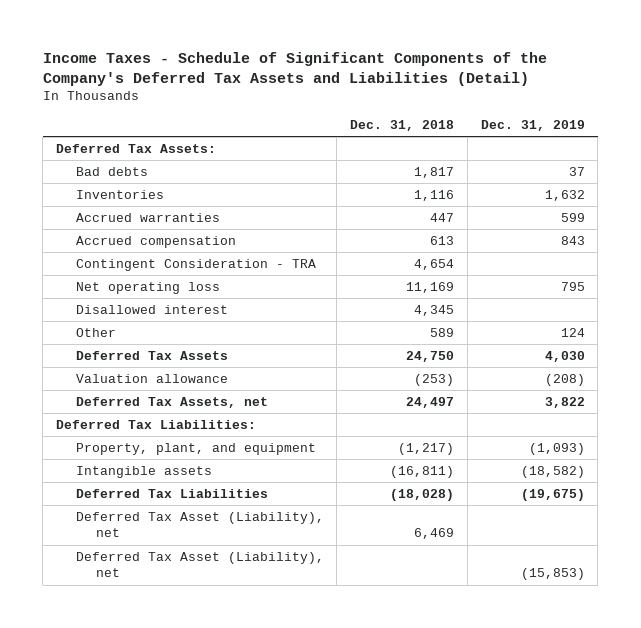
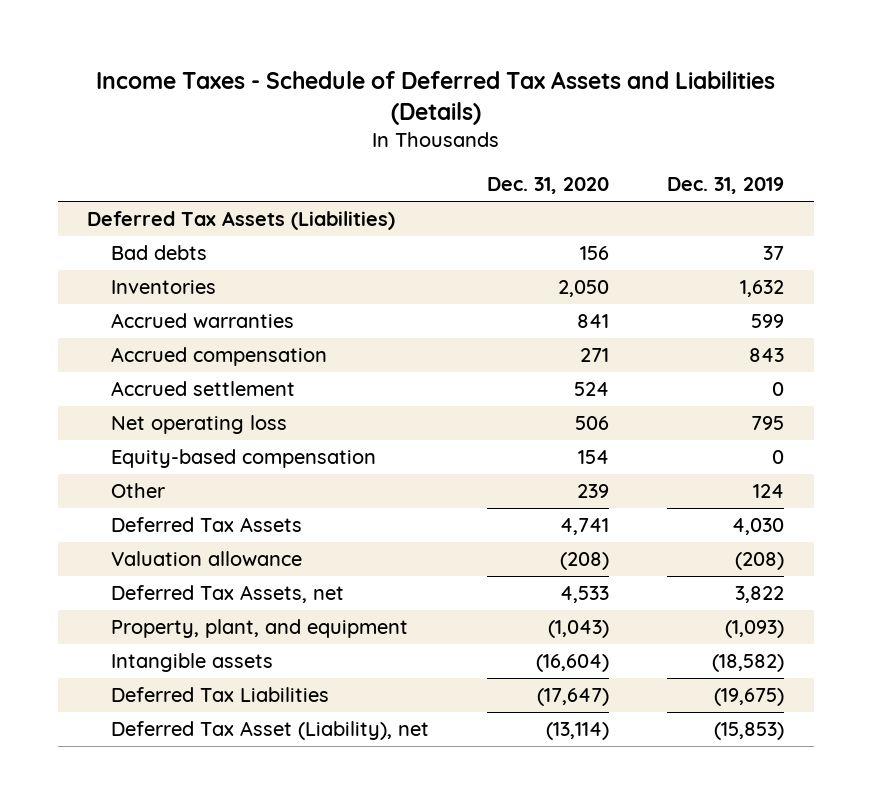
[42,51,547,86] Income Taxes - Schedule of Significant Components of the Company's Deferred Tax Assets and Liabilities (Detail) -> [95,70,775,126] Income Taxes - Schedule of Deferred Tax Assets and Liabilities (Details)
[350,119,455,131] Dec. 31, 2018 -> none
none -> [486,177,609,195] Dec. 31, 2020
[55,143,216,153] Deferred Tax Assets: -> [87,211,396,231] Deferred Tax Assets (Liabilities)
[75,258,316,271] Contingent Consideration - TRA -> none
none -> [110,381,295,397] Accrued settlement
[75,304,228,314] Disallowed interest -> none
none -> [110,449,376,469] Equity-based compensation
[55,419,256,429] Deferred Tax Liabilities: -> none
[75,511,324,538] Deferred Tax Asset (Liability), net -> none

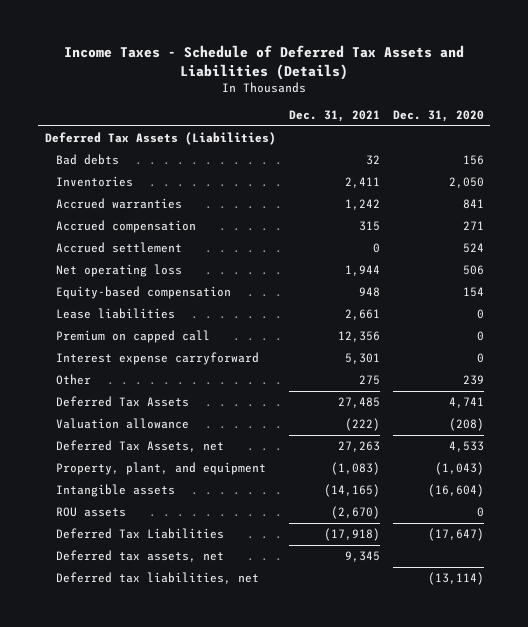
[667,177,785,195] Dec. 31, 2019 -> none
none -> [288,110,380,123] Dec. 31, 2021
none -> [55,308,175,320] Lease liabilities
none -> [55,330,210,344] Premium on capped call
none -> [55,352,259,366] Interest expense carryforward
none -> [55,507,126,518] ROU assets
none -> [55,550,224,563] Deferred tax assets, net
[110,721,429,741] Deferred Tax Asset (Liability), net -> [55,572,259,585] Deferred tax liabilities, net

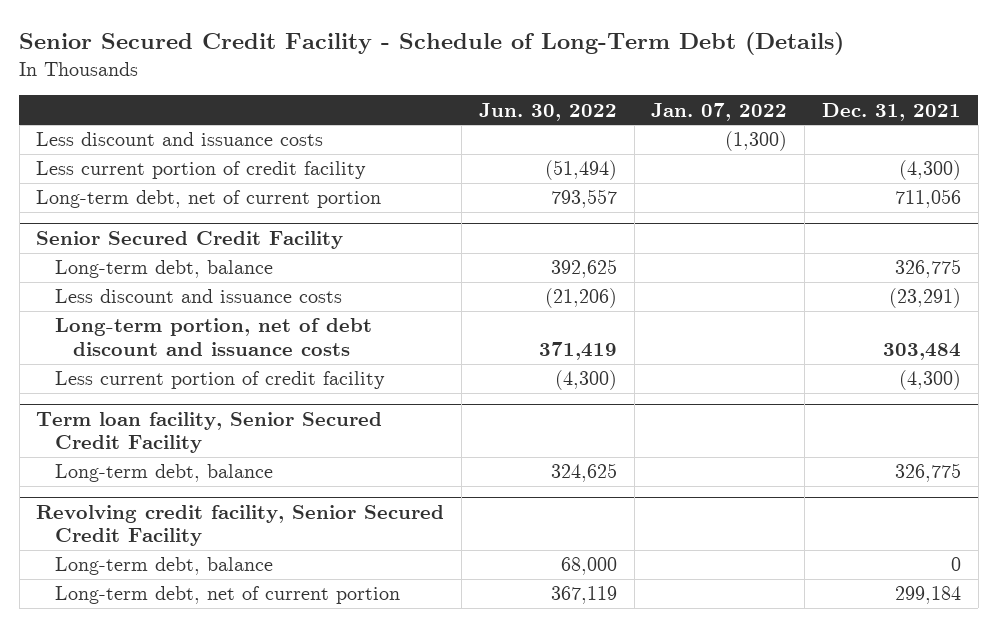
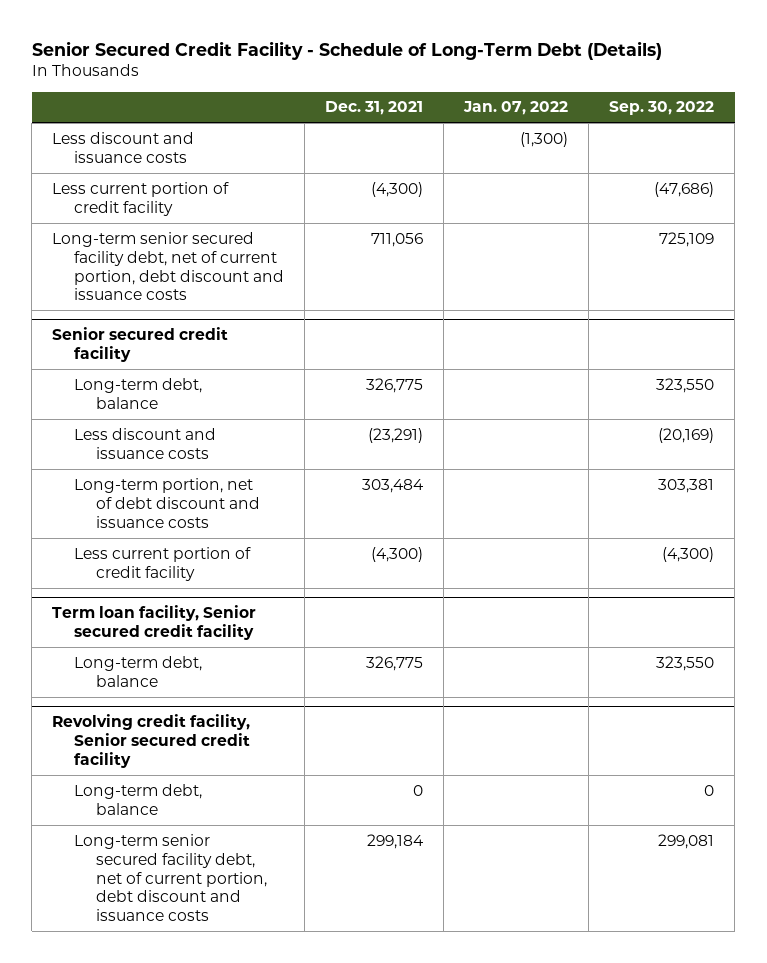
[478,102,617,121] Jun. 30, 2022 -> none
none -> [609,101,715,116] Sep. 30, 2022
[36,190,382,209] Long-term debt, net of current portion -> [52,231,285,301] Long-term senior secured facility debt, net of current portion, debt discount and issuance costs
[36,231,344,250] Senior Secured Credit Facility -> [52,327,229,363] Senior secured credit facility
[36,412,383,454] Term loan facility, Senior Secured Credit Facility -> [52,605,257,641] Term loan facility, Senior secured credit facility
[36,505,445,547] Revolving credit facility, Senior Secured Credit Facility -> [52,714,251,769] Revolving credit facility, Senior secured credit facility
[54,586,400,605] Long-term debt, net of current portion -> [74,833,268,922] Long-term senior secured facility debt, net of current portion, debt discount and issuance costs

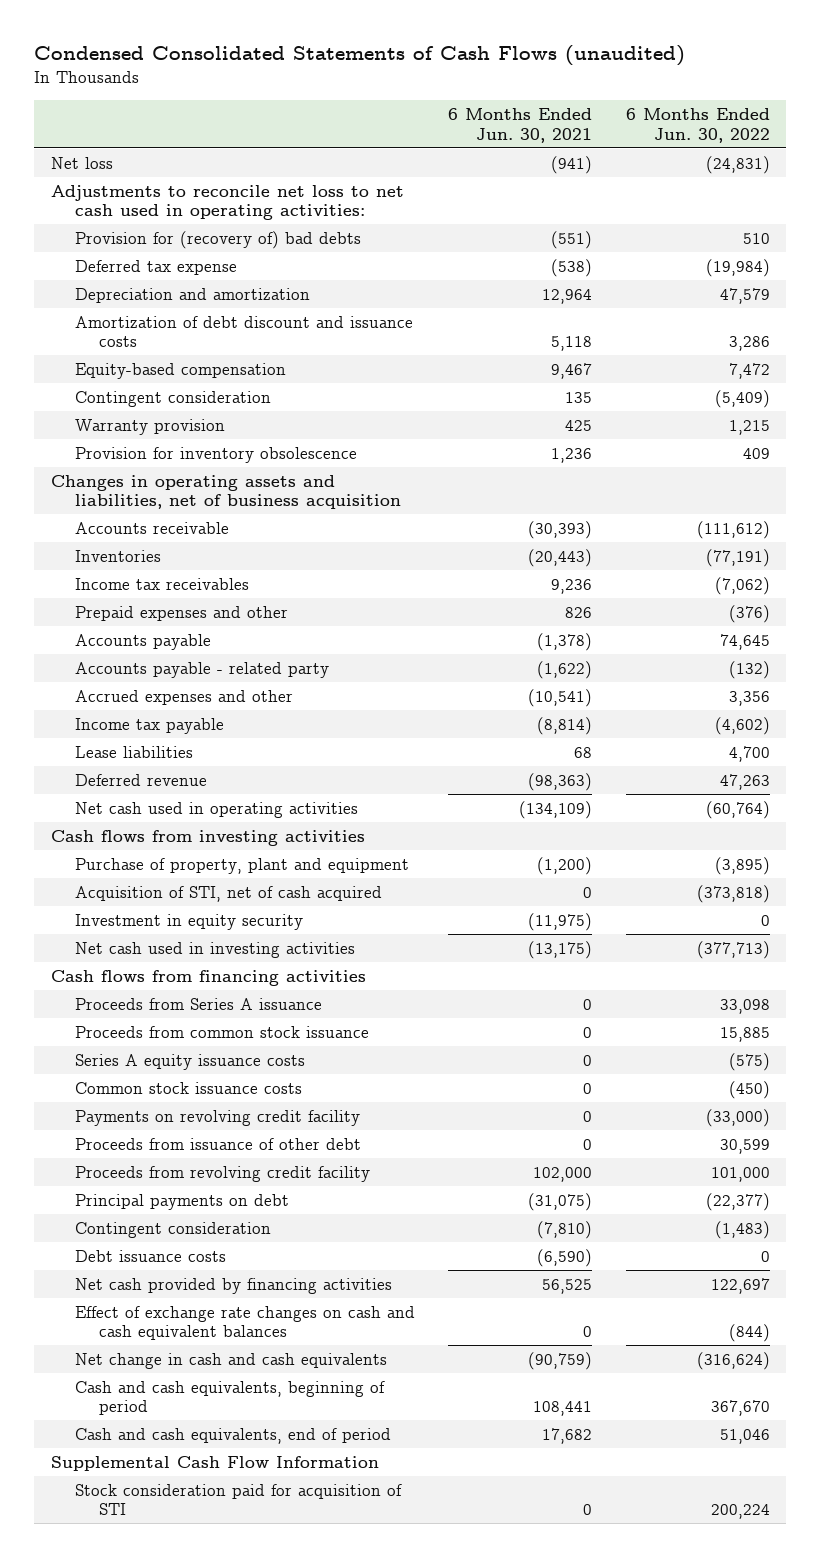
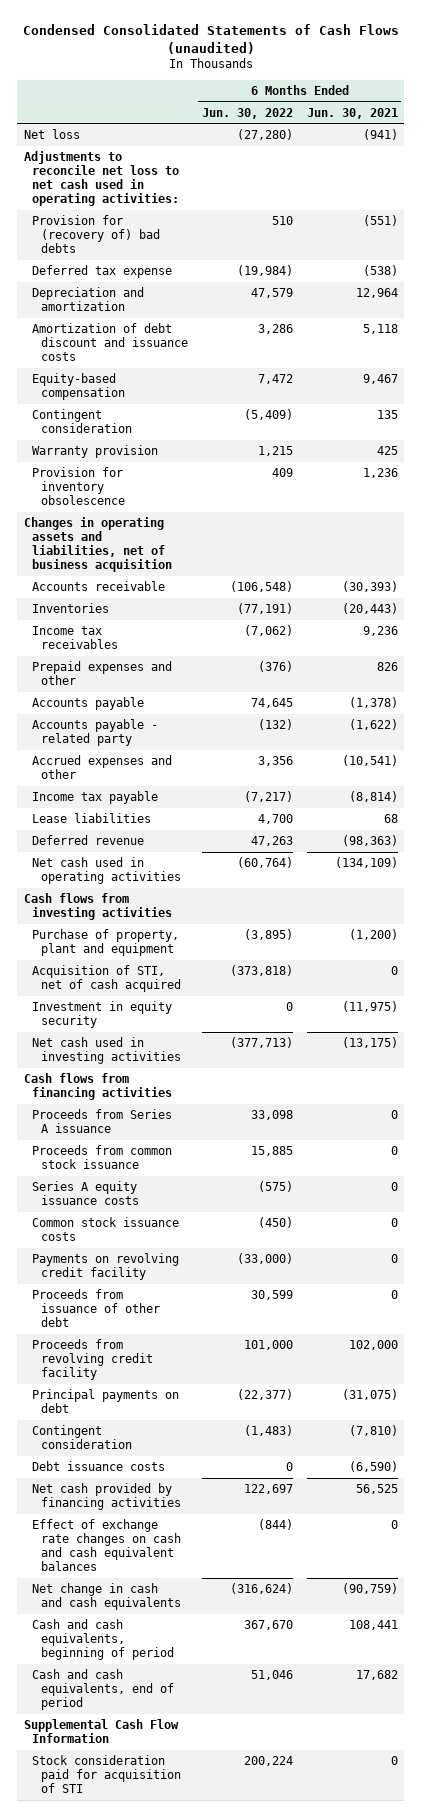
[705,155,770,174] (24,831) -> [236,129,293,141] (27,280)
[696,520,770,539] (111,612) -> [229,581,293,593] (106,548)
[714,716,770,735] (4,602) -> [243,791,293,803] (7,217)

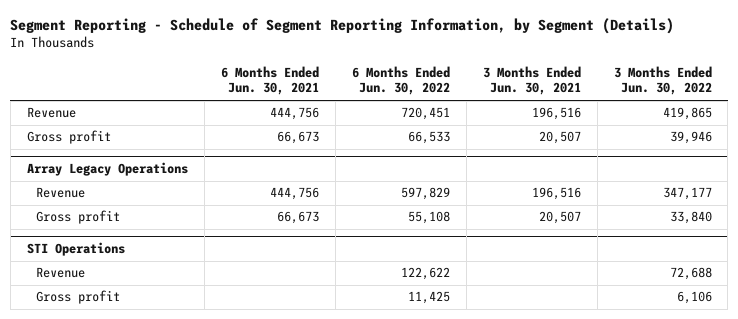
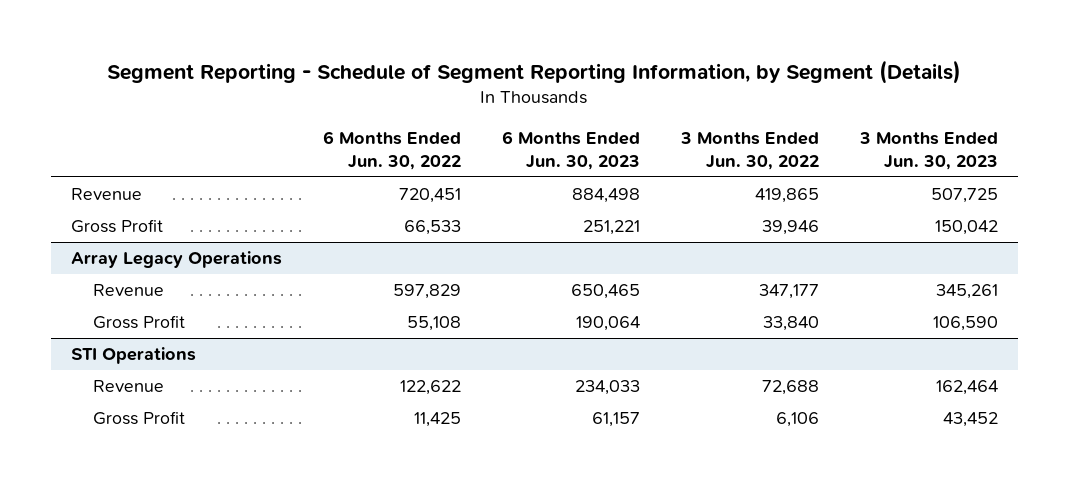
[220,65,319,96] 6 Months Ended Jun. 30, 2021 -> none
[482,65,581,96] 3 Months Ended Jun. 30, 2021 -> none
none -> [501,130,640,171] 6 Months Ended Jun. 30, 2023
none -> [858,131,998,171] 3 Months Ended Jun. 30, 2023
[26,130,111,145] Gross profit -> [70,219,163,234] Gross Profit
[36,210,121,225] Gross profit -> [92,315,185,330] Gross Profit
[36,290,121,305] Gross profit -> [92,411,185,426] Gross Profit

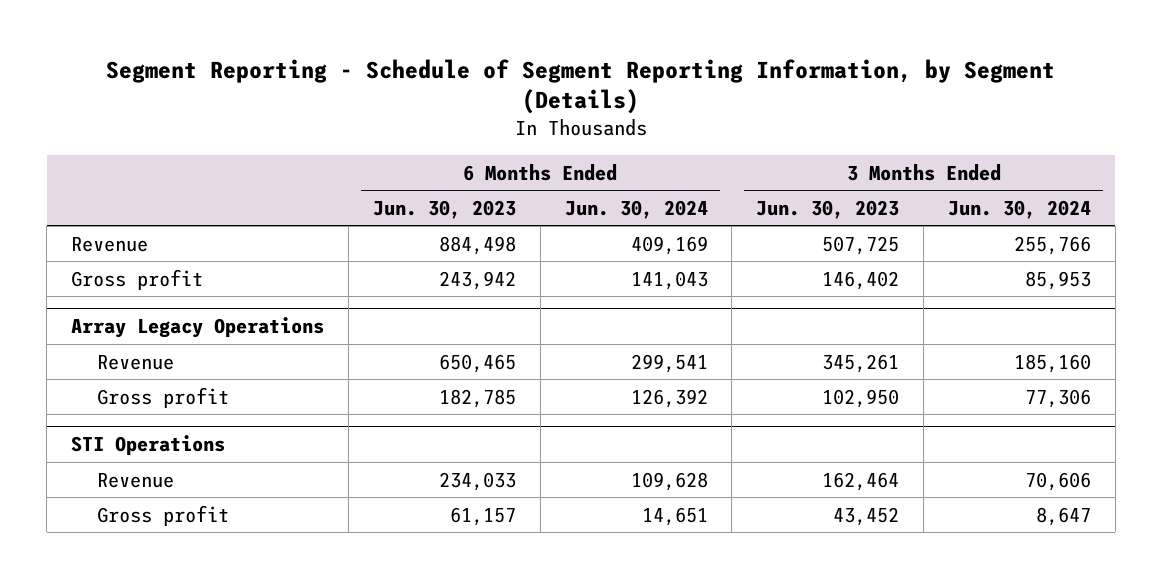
[322,130,461,171] 6 Months Ended Jun. 30, 2022 -> none
[679,131,819,171] 3 Months Ended Jun. 30, 2022 -> none
none -> [564,199,708,219] Jun. 30, 2024
none -> [948,199,1092,219] Jun. 30, 2024
[70,219,163,234] Gross Profit -> [71,268,204,290] Gross profit
[582,220,640,236] 251,221 -> [438,270,516,290] 243,942
[934,220,998,236] 150,042 -> [822,270,900,290] 146,402
[92,315,185,330] Gross Profit -> [96,386,229,408] Gross profit
[575,316,640,332] 190,064 -> [438,388,516,408] 182,785
[932,316,998,332] 106,590 -> [822,388,900,408] 102,950
[92,411,185,426] Gross Profit -> [96,504,229,526] Gross profit

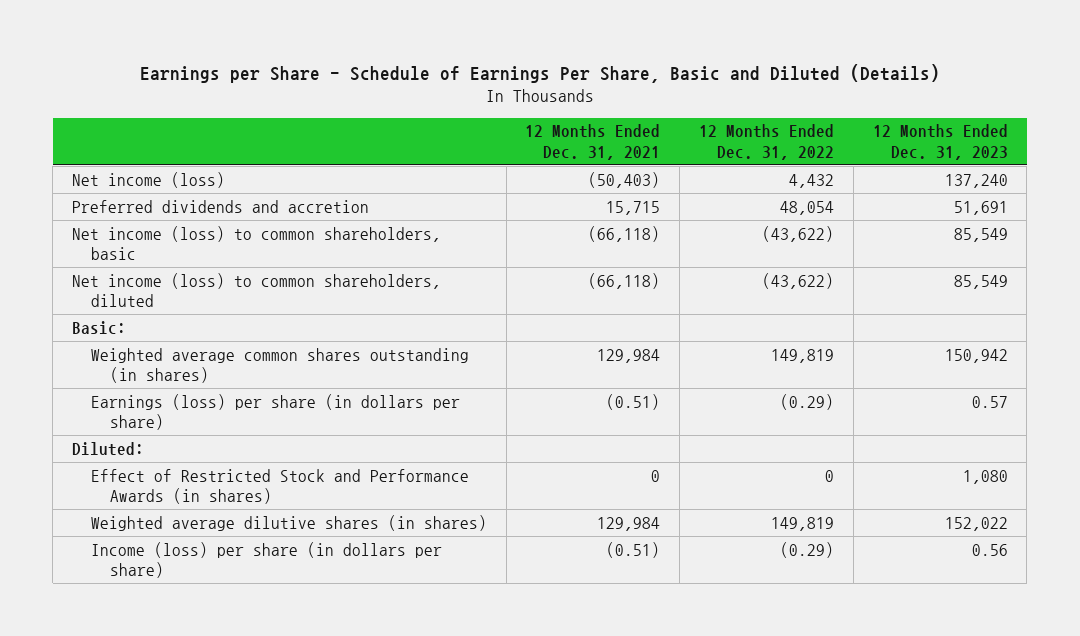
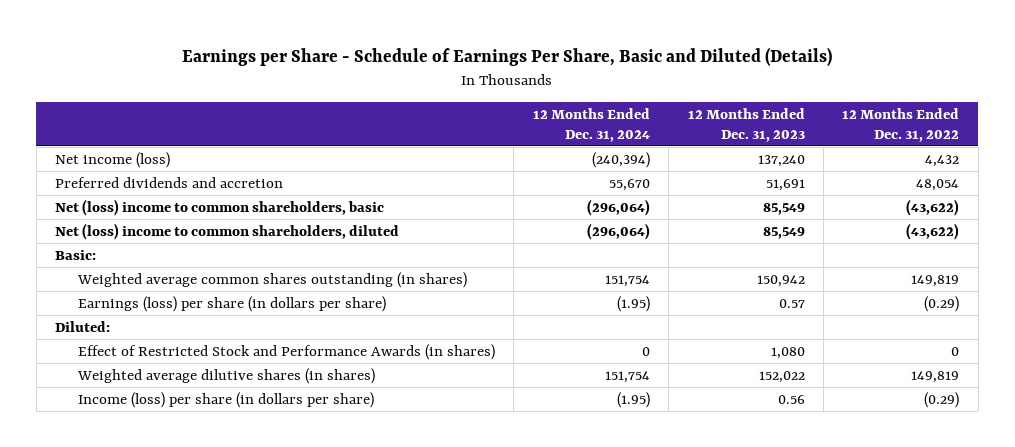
[525,124,661,160] 12 Months Ended Dec. 31, 2021 -> none
none -> [532,107,650,142] 12 Months Ended Dec. 31, 2024
[72,225,442,261] Net income (loss) to common shareholders, basic -> [55,198,385,216] Net (loss) income to common shareholders, basic
[72,272,442,308] Net income (loss) to common shareholders, diluted -> [55,222,400,240] Net (loss) income to common shareholders, diluted

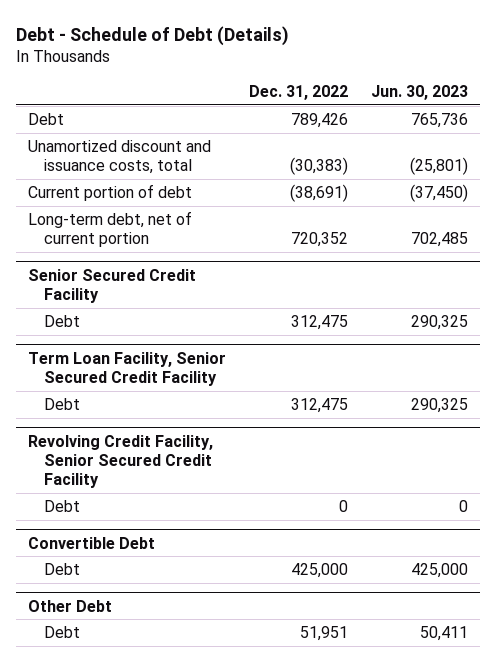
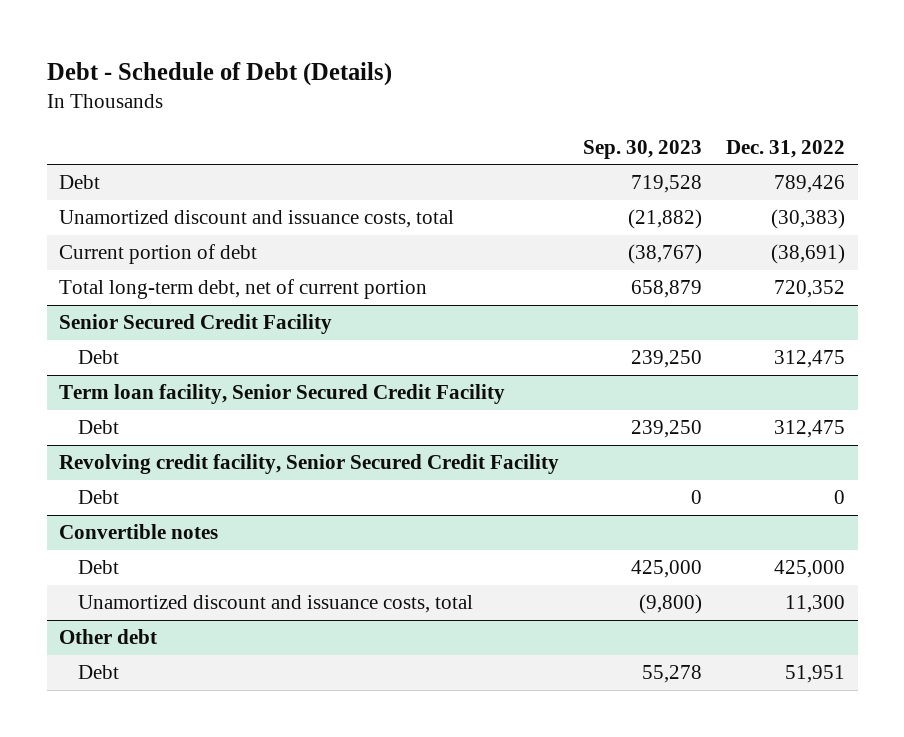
[371,84,469,100] Jun. 30, 2023 -> none
none -> [583,139,703,159] Sep. 30, 2023
[28,210,193,248] Long-term debt, net of current portion -> [58,279,427,300] Total long-term debt, net of current portion
[28,351,227,386] Term Loan Facility, Senior Secured Credit Facility -> [58,384,505,405] Term loan facility, Senior Secured Credit Facility
[28,434,214,489] Revolving Credit Facility, Senior Secured Credit Facility -> [58,454,559,475] Revolving credit facility, Senior Secured Credit Facility
[28,536,156,549] Convertible Debt -> [58,524,218,540] Convertible notes
none -> [77,595,473,614] Unamortized discount and issuance costs, total
[28,599,113,612] Other Debt -> [58,629,157,645] Other debt

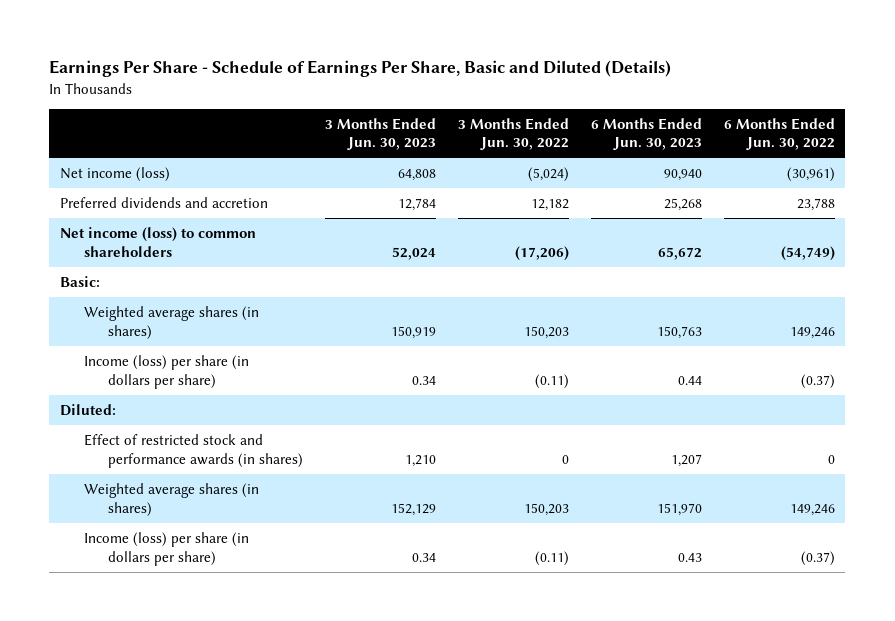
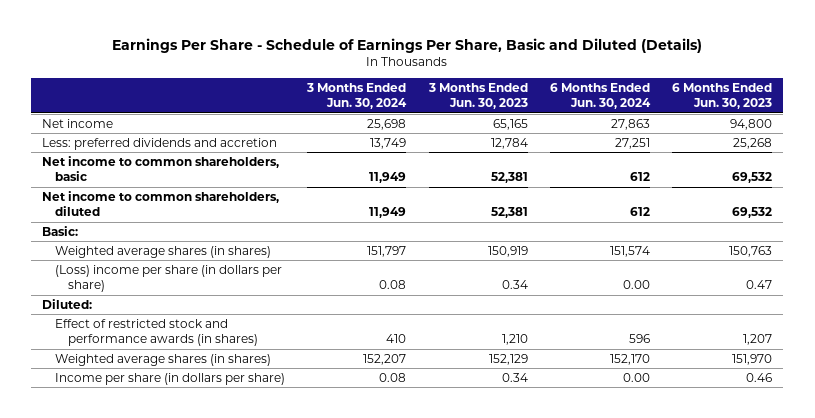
[457,117,569,151] 3 Months Ended Jun. 30, 2022 -> none
[723,117,835,151] 6 Months Ended Jun. 30, 2022 -> none
none -> [306,83,408,110] 3 Months Ended Jun. 30, 2024
none -> [549,83,651,110] 6 Months Ended Jun. 30, 2024
[60,167,171,183] Net income (loss) -> [42,118,114,128] Net income
[398,169,437,182] 64,808 -> [492,118,528,130] 65,165
[663,169,702,182] 90,940 -> [730,118,773,130] 94,800
[60,197,269,209] Preferred dividends and accretion -> [42,137,278,150] Less: preferred dividends and accretion
[60,227,257,257] Net income (loss) to common shareholders -> [42,155,280,182] Net income to common shareholders, basic
[392,246,437,260] 52,024 -> [490,172,528,184] 52,381
[657,246,702,260] 65,672 -> [732,172,773,184] 69,532
none -> [42,190,280,217] Net income to common shareholders, diluted
[84,355,250,389] Income (loss) per share (in dollars per share) -> [54,264,282,293] (Loss) income per share (in dollars per share)
[677,375,702,385] 0.44 -> [746,280,773,290] 0.47
[84,532,250,566] Income (loss) per share (in dollars per share) -> [54,372,285,385] Income per share (in dollars per share)
[677,552,702,562] 0.43 -> [746,372,773,382] 0.46

